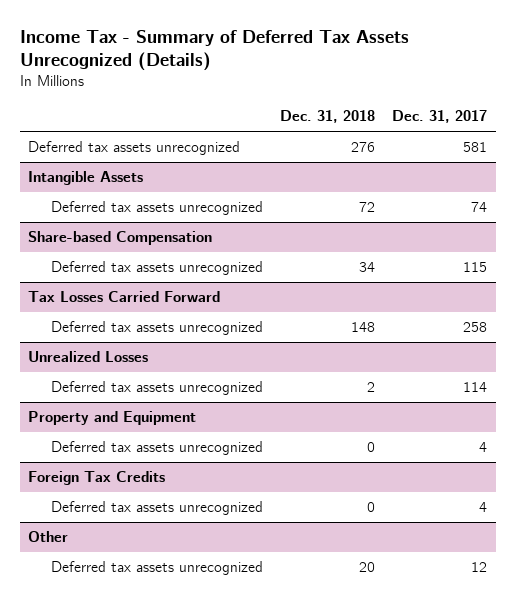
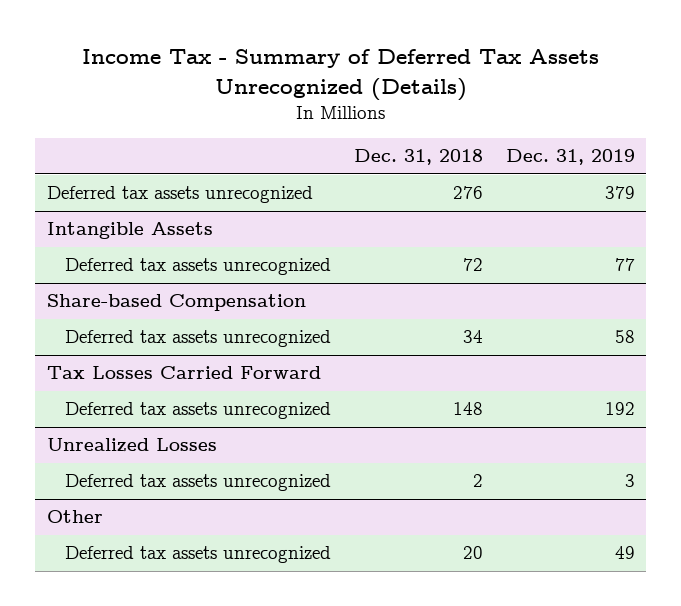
[392,110,488,124] Dec. 31, 2017 -> none
none -> [505,149,635,166] Dec. 31, 2019
[28,410,197,425] Property and Equipment -> none
[50,440,263,455] Deferred tax assets unrecognized -> none
[28,470,166,485] Foreign Tax Credits -> none
[50,500,263,515] Deferred tax assets unrecognized -> none

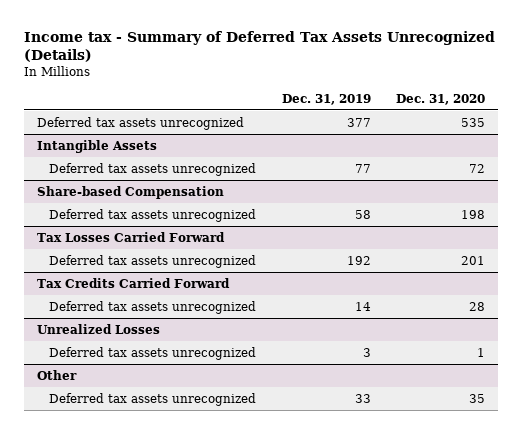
[81,49,599,101] Income Tax - Summary of Deferred Tax Assets Unrecognized (Details) -> [24,31,496,63] Income tax - Summary of Deferred Tax Assets Unrecognized (Details)
[353,149,483,166] Dec. 31, 2018 -> none
none -> [396,93,486,105] Dec. 31, 2020
[604,186,635,200] 379 -> [346,117,371,127] 377
none -> [37,277,231,288] Tax Credits Carried Forward
none -> [49,300,257,314] Deferred tax assets unrecognized
[614,546,635,560] 49 -> [354,393,371,403] 33

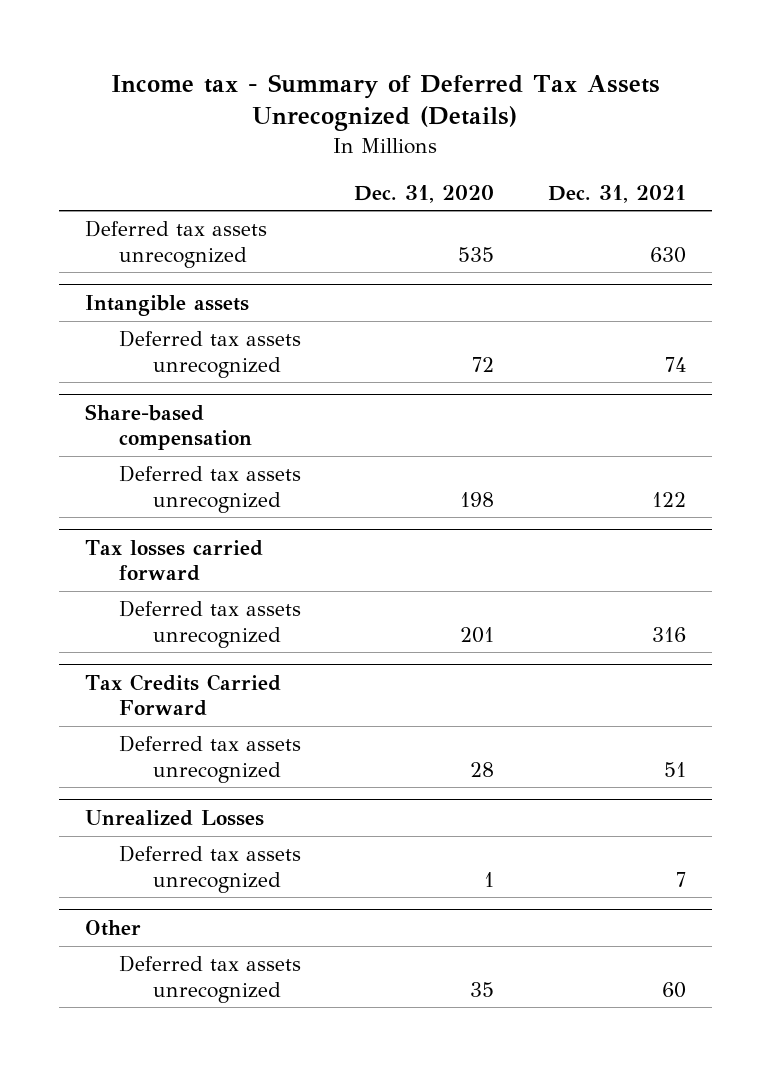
[281,93,371,105] Dec. 31, 2019 -> none
none -> [547,184,686,203] Dec. 31, 2021
[37,139,158,153] Intangible Assets -> [85,294,250,316] Intangible assets
[37,185,225,199] Share-based Compensation -> [85,403,253,451] Share-based compensation
[37,231,226,242] Tax Losses Carried Forward -> [85,539,264,582] Tax losses carried forward

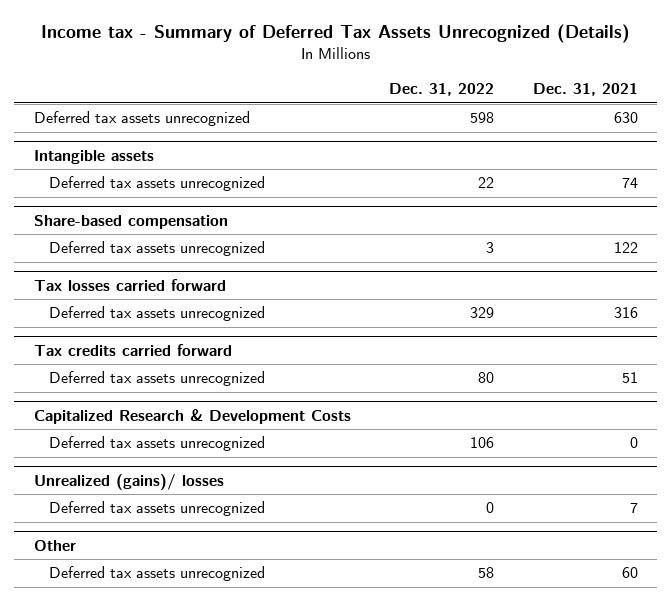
[354,184,495,203] Dec. 31, 2020 -> none
none -> [389,83,495,97] Dec. 31, 2022
[85,673,282,717] Tax Credits Carried Forward -> [33,343,232,356] Tax credits carried forward
none -> [33,408,351,424] Capitalized Research & Development Costs
none -> [49,436,266,452] Deferred tax assets unrecognized
[85,809,265,826] Unrealized Losses -> [33,473,224,490] Unrealized (gains)/ losses

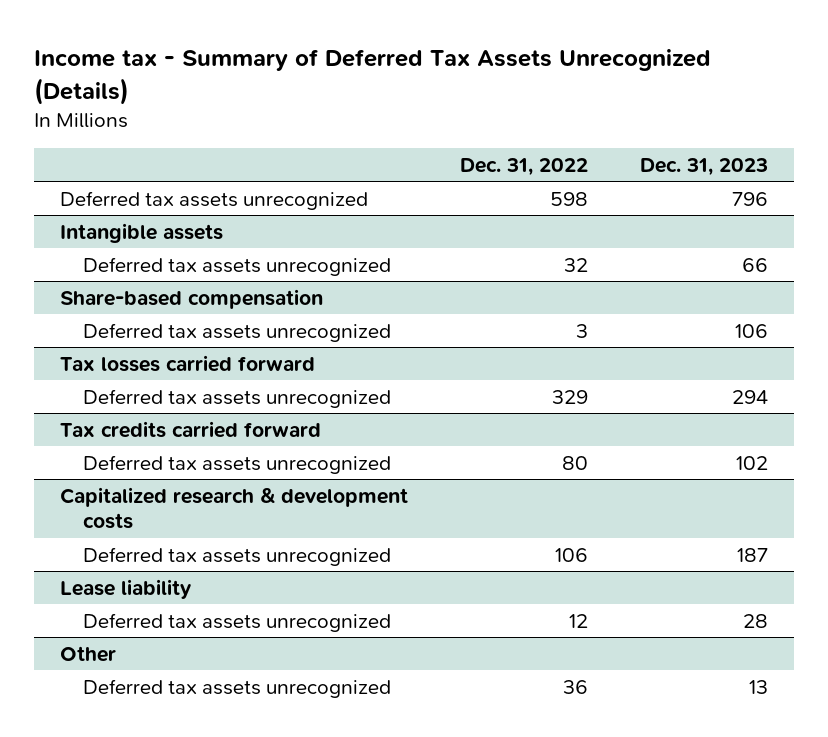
[532,83,638,97] Dec. 31, 2021 -> none
none -> [639,157,768,176] Dec. 31, 2023
[478,177,495,189] 22 -> [563,257,588,272] 32
[33,408,351,424] Capitalized Research & Development Costs -> [59,486,408,530] Capitalized research & development costs
[33,473,224,490] Unrealized (gains)/ losses -> none
none -> [59,578,192,599] Lease liability
[486,502,495,514] 0 -> [568,613,588,628] 12
[478,567,495,579] 58 -> [562,679,588,694] 36

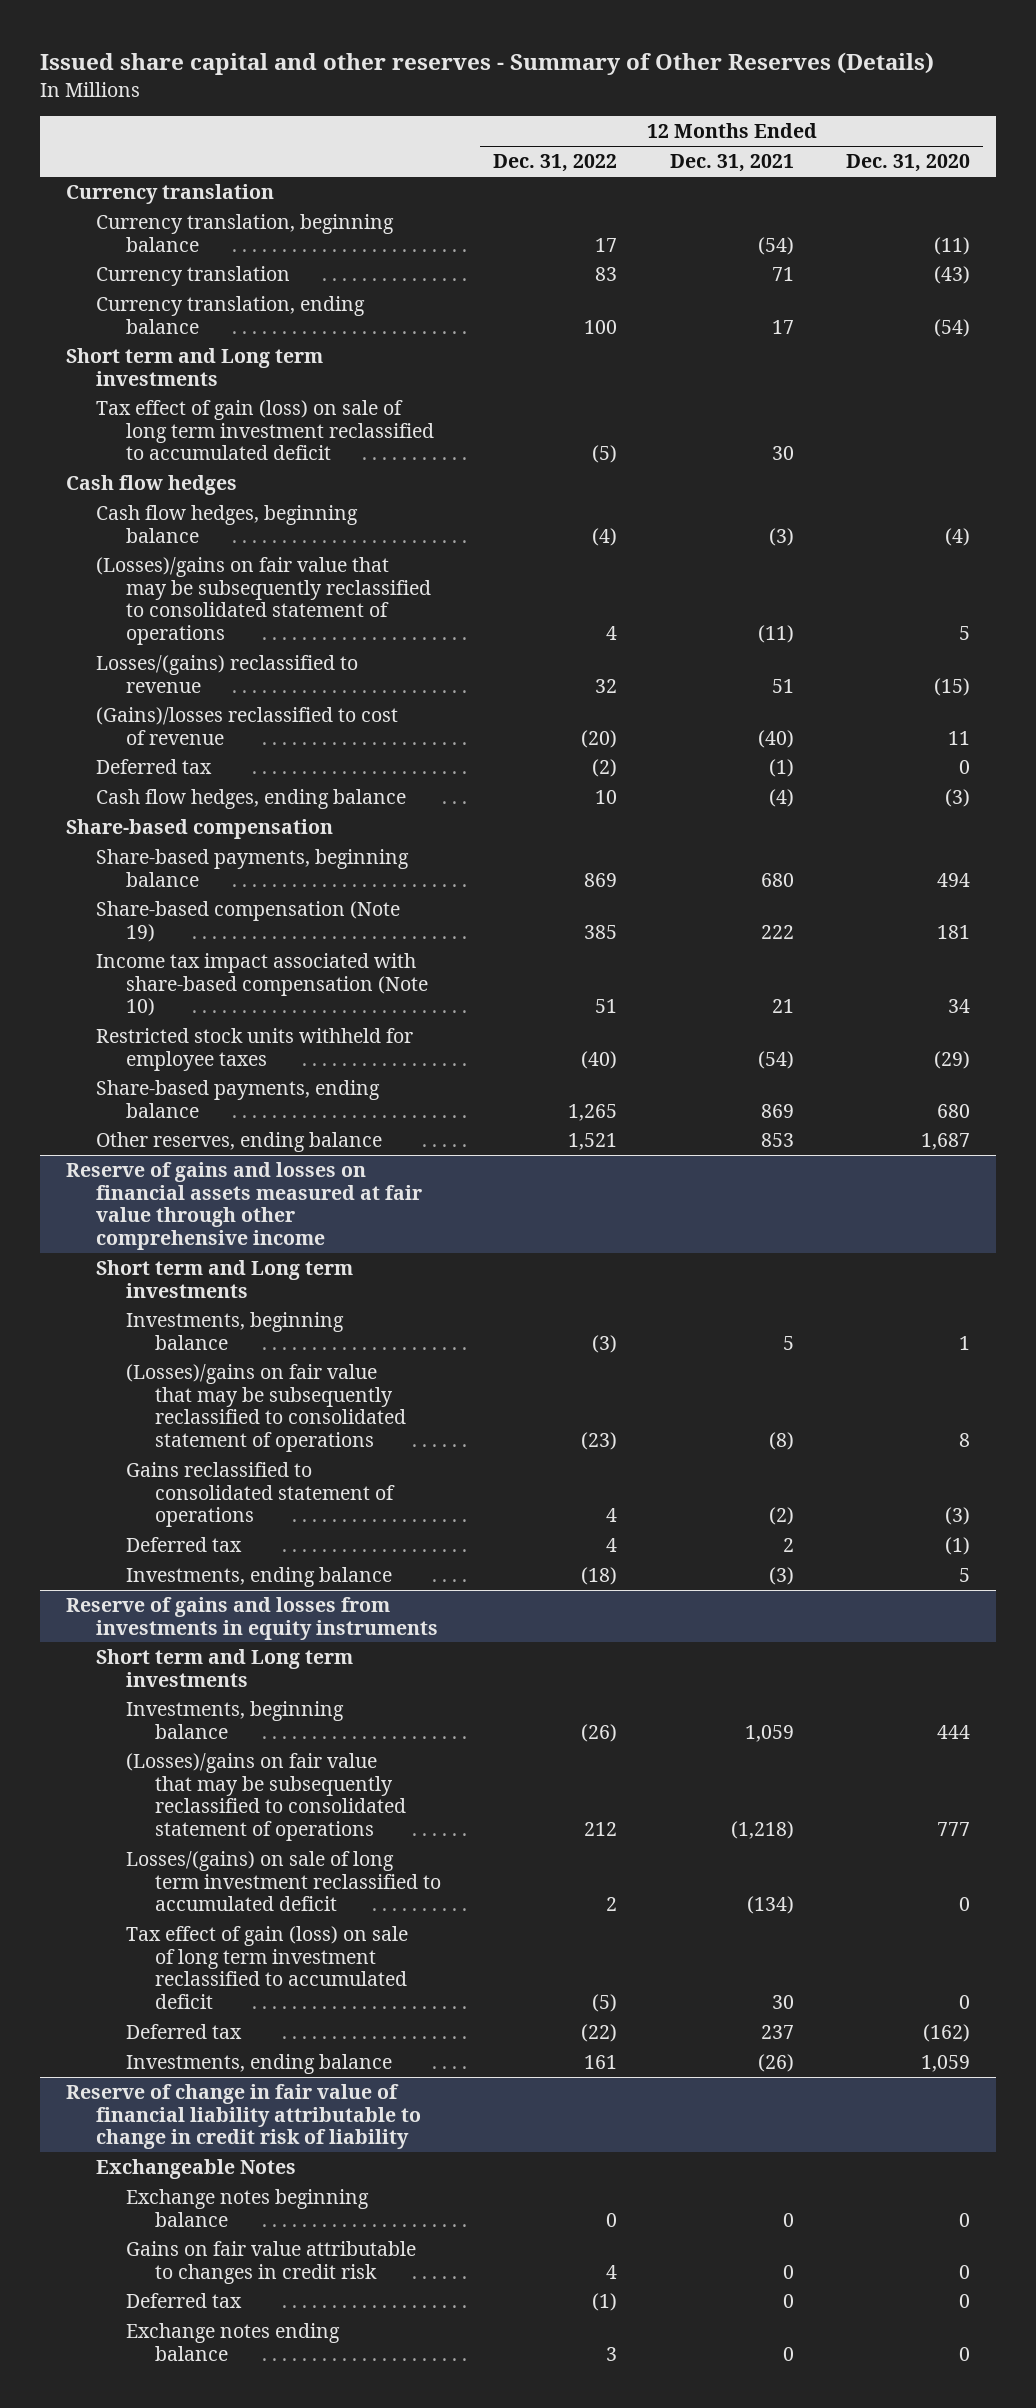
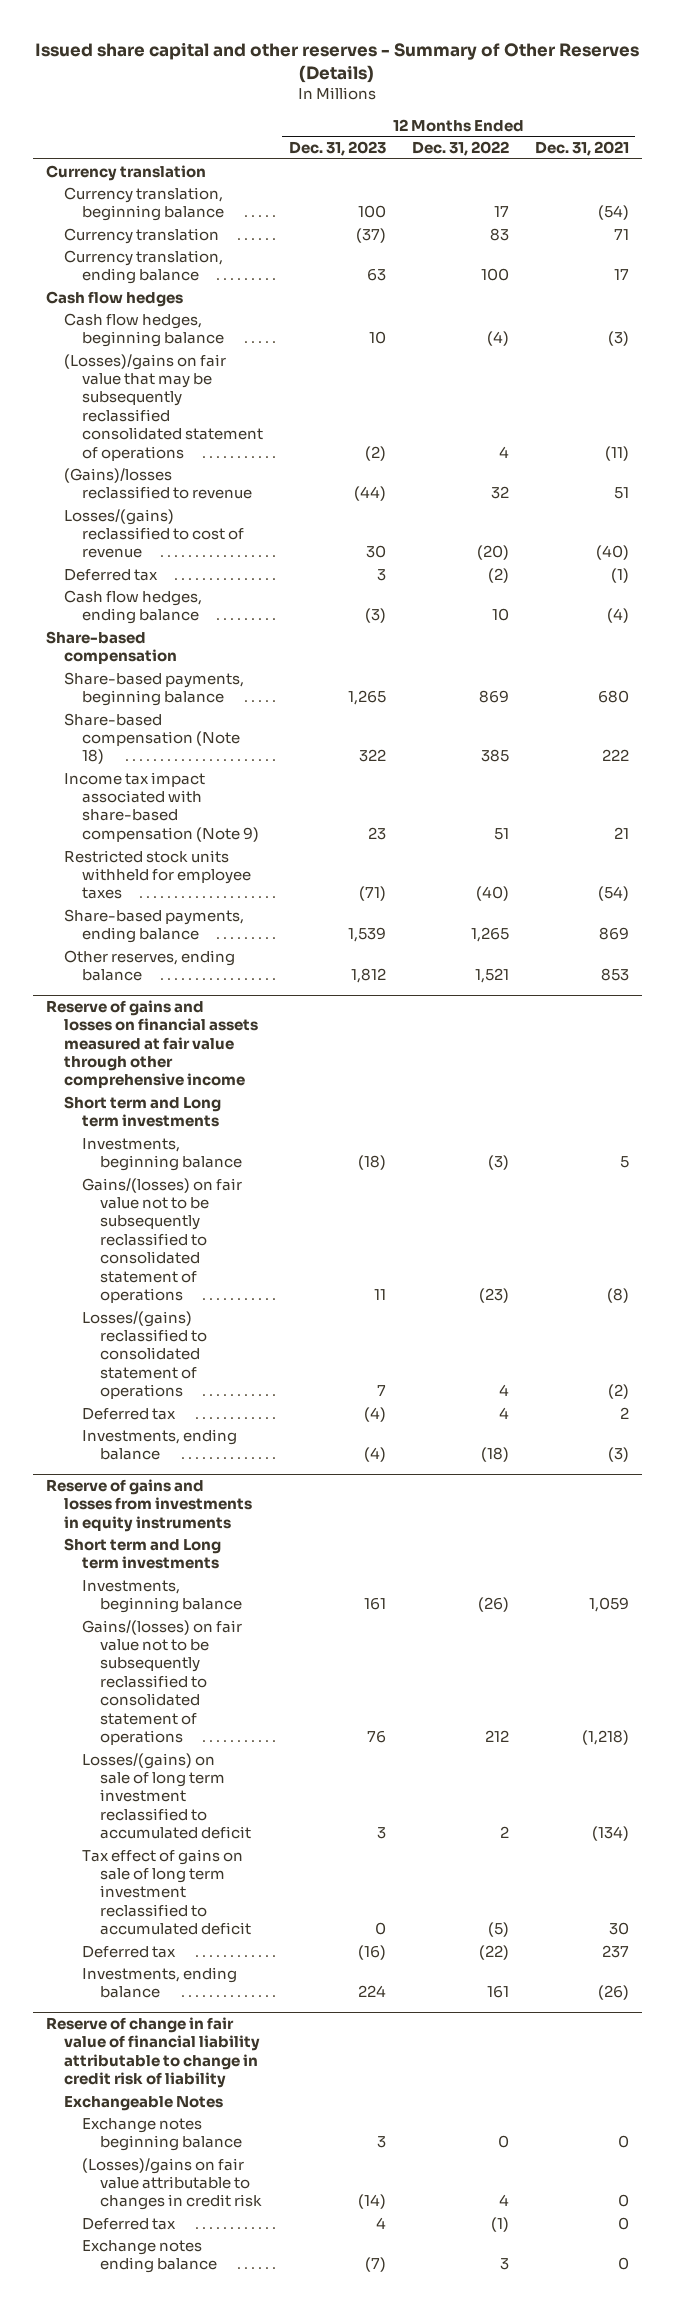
[845,154,970,173] Dec. 31, 2020 -> none
none -> [288,140,386,156] Dec. 31, 2023
[66,347,324,386] Short term and Long term investments -> none
[95,399,434,461] Tax effect of gain (loss) on sale of long term investment reclassified to accumulated deficit -> none
[95,556,431,645] (Losses)/gains on fair value that may be subsequently reclassified to consolidated statement of operations -> [63,353,263,461] (Losses)/gains on fair value that may be subsequently reclassified consolidated statement of operations
[95,654,358,693] Losses/(gains) reclassified to revenue -> [63,467,252,500] (Gains)/losses reclassified to revenue
[95,706,398,745] (Gains)/losses reclassified to cost of revenue -> [63,508,244,559] Losses/(gains) reclassified to cost of revenue
[95,900,400,942] Share-based compensation (Note 19) -> [63,712,240,765] Share-based compensation (Note 18)
[95,952,428,1017] Income tax impact associated with share-based compensation (Note 10) -> [63,771,259,842] Income tax impact associated with share-based compensation (Note 9)
[125,1363,407,1452] (Losses)/gains on fair value that may be subsequently reclassified to consolidated statement of operations -> [81,1177,242,1303] Gains/(losses) on fair value not to be subsequently reclassified to consolidated statement of operations
[125,1461,396,1528] Gains reclassified to consolidated statement of operations -> [81,1310,208,1400] Losses/(gains) reclassified to consolidated statement of operations
[125,1752,407,1841] (Losses)/gains on fair value that may be subsequently reclassified to consolidated statement of operations -> [81,1619,242,1745] Gains/(losses) on fair value not to be subsequently reclassified to consolidated statement of operations
[125,1925,408,2009] Tax effect of gain (loss) on sale of long term investment reclassified to accumulated deficit -> [81,1848,252,1936] Tax effect of gains on sale of long term investment reclassified to accumulated deficit
[125,2240,416,2284] Gains on fair value attributable to changes in credit risk -> [81,2157,263,2211] (Losses)/gains on fair value attributable to changes in credit risk

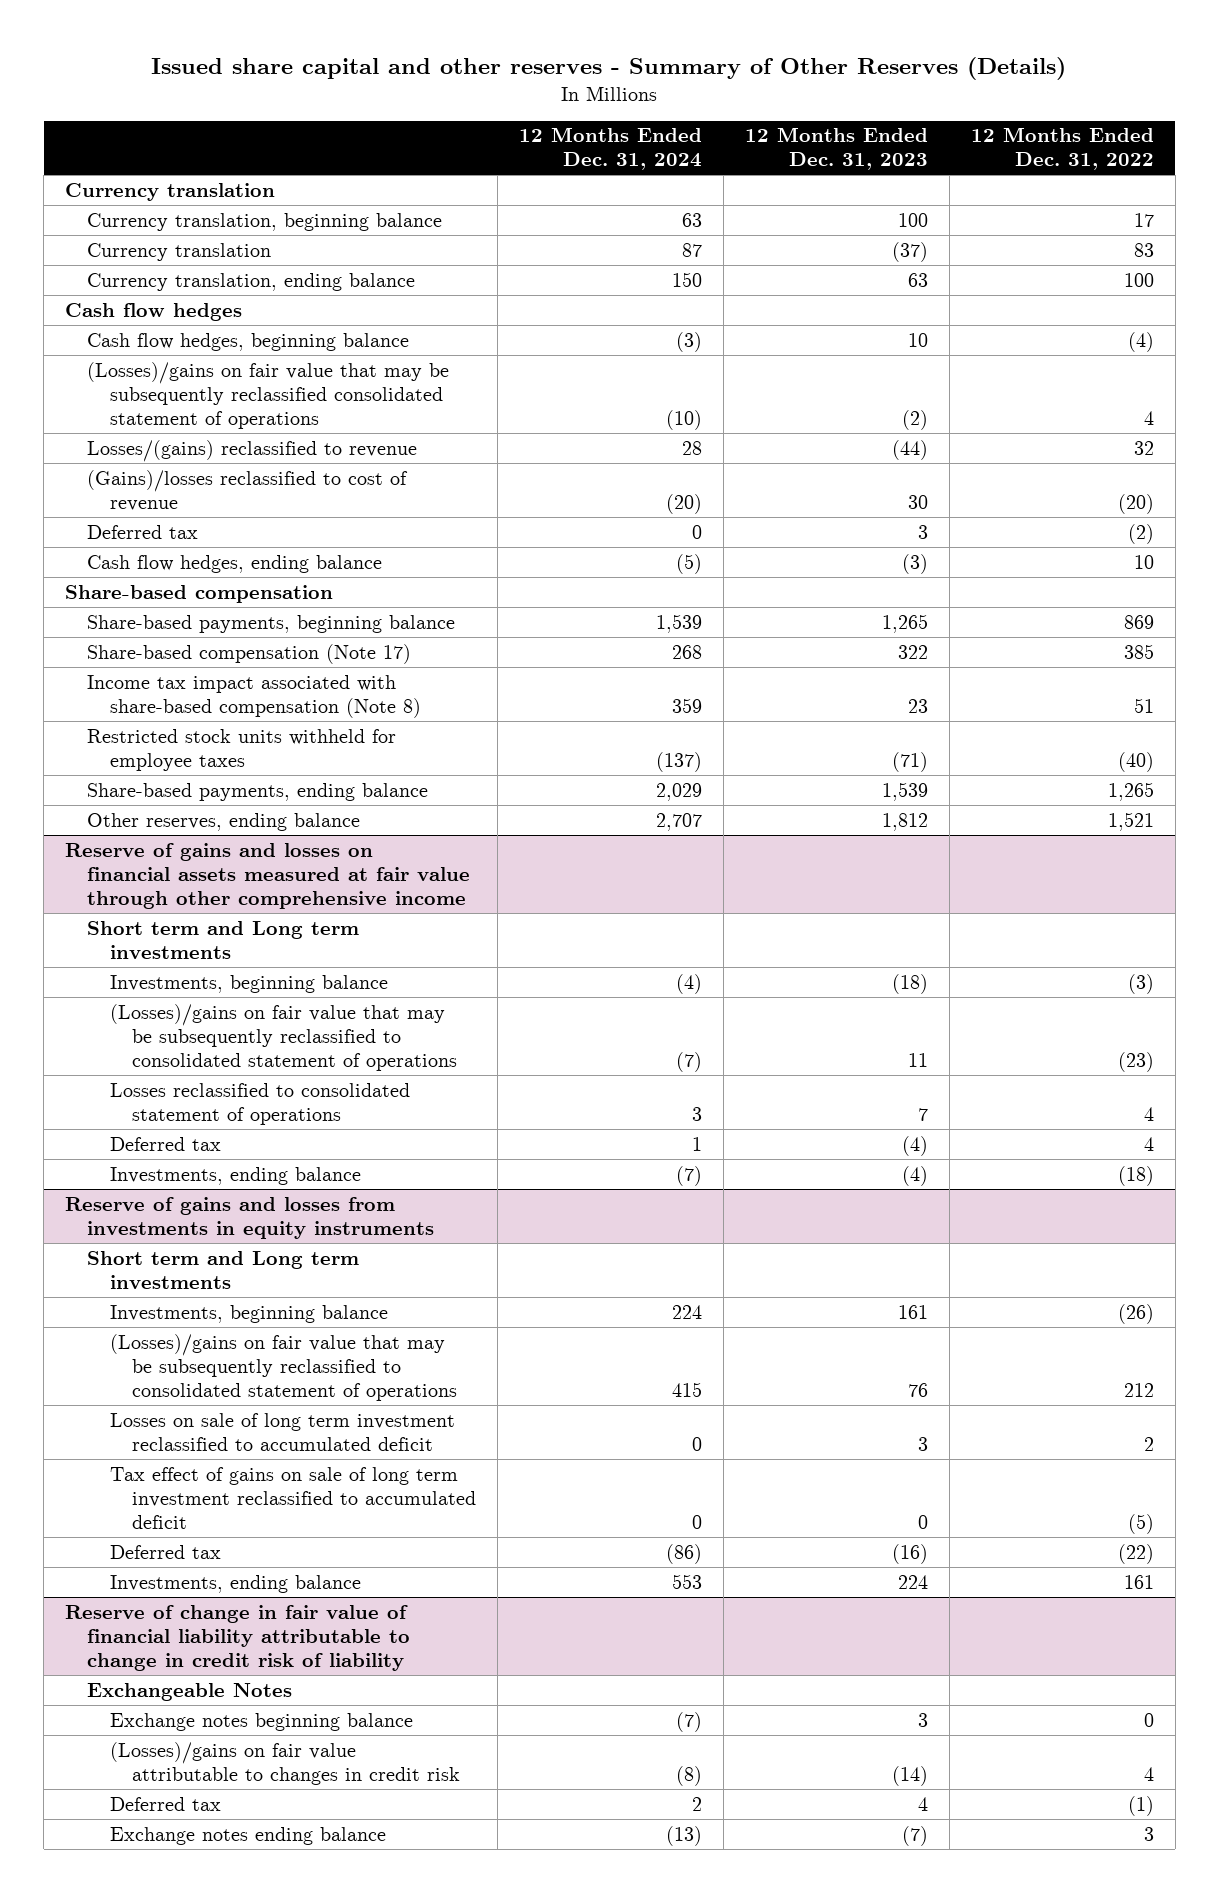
[534,140,629,156] Dec. 31, 2021 -> none
none -> [519,127,703,171] 12 Months Ended Dec. 31, 2024
[63,467,252,500] (Gains)/losses reclassified to revenue -> [87,439,418,462] Losses/(gains) reclassified to revenue
[63,508,244,559] Losses/(gains) reclassified to cost of revenue -> [87,469,409,511] (Gains)/losses reclassified to cost of revenue
[63,712,240,765] Share-based compensation (Note 18) -> [87,643,412,664] Share-based compensation (Note 17)
[63,771,259,842] Income tax impact associated with share-based compensation (Note 9) -> [87,674,421,718] Income tax impact associated with share-based compensation (Note 8)
[81,1177,242,1303] Gains/(losses) on fair value not to be subsequently reclassified to consolidated statement of operations -> [109,1003,458,1071] (Losses)/gains on fair value that may be subsequently reclassified to consolidated statement of operations
[81,1310,208,1400] Losses/(gains) reclassified to consolidated statement of operations -> [109,1082,410,1125] Losses reclassified to consolidated statement of operations
[81,1619,242,1745] Gains/(losses) on fair value not to be subsequently reclassified to consolidated statement of operations -> [109,1333,458,1401] (Losses)/gains on fair value that may be subsequently reclassified to consolidated statement of operations
[81,1752,252,1840] Losses/(gains) on sale of long term investment reclassified to accumulated deficit -> [109,1412,455,1451] Losses on sale of long term investment reclassified to accumulated deficit

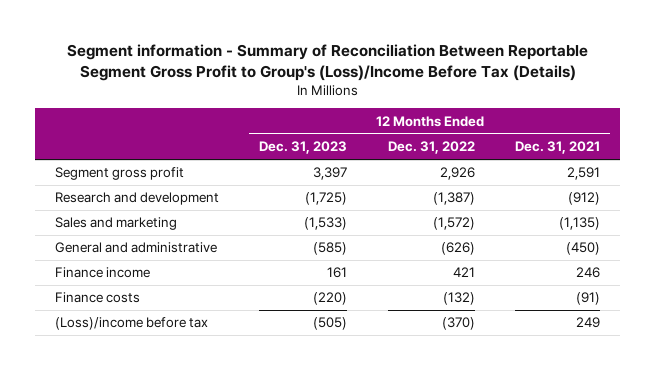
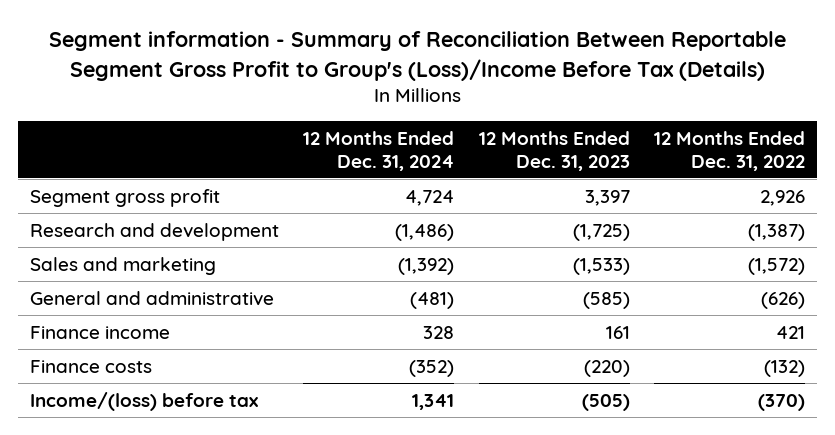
[514,141,600,155] Dec. 31, 2021 -> none
none -> [303,130,455,171] 12 Months Ended Dec. 31, 2024
[55,317,209,331] (Loss)/income before tax -> [30,391,259,411] Income/(loss) before tax

